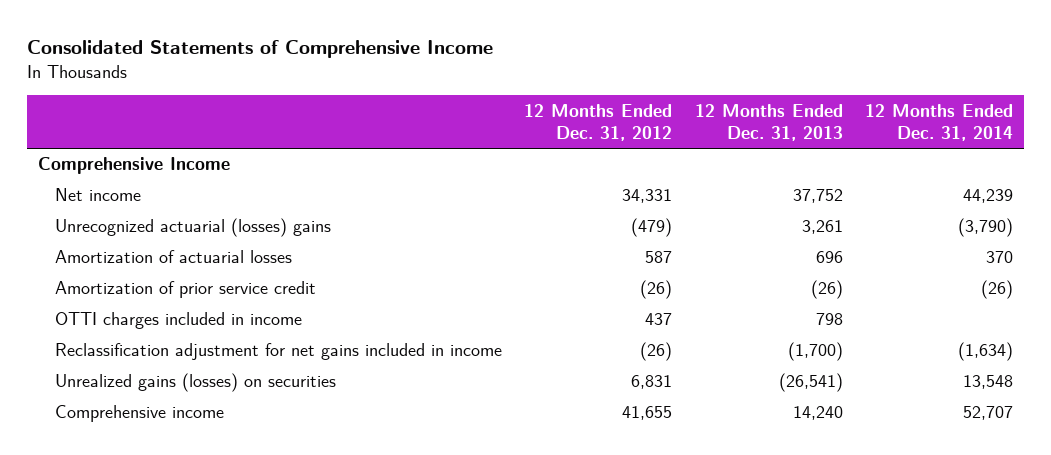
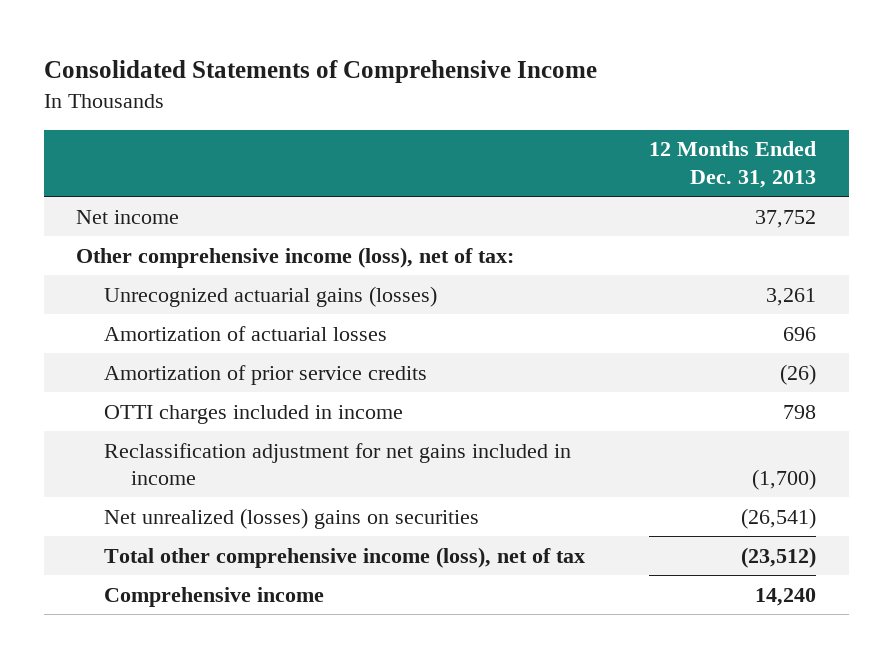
[524,103,673,142] 12 Months Ended Dec. 31, 2012 -> none
[865,103,1014,142] 12 Months Ended Dec. 31, 2014 -> none
[38,157,231,175] Comprehensive Income -> none
none -> [76,246,515,268] Other comprehensive income (loss), net of tax:
[54,218,331,238] Unrecognized actuarial (losses) gains -> [103,285,437,307] Unrecognized actuarial gains (losses)
[54,281,316,299] Amortization of prior service credit -> [103,364,427,385] Amortization of prior service credits
[54,373,336,393] Unrealized gains (losses) on securities -> [103,507,479,529] Net unrealized (losses) gains on securities
none -> [103,546,585,568] Total other comprehensive income (loss), net of tax

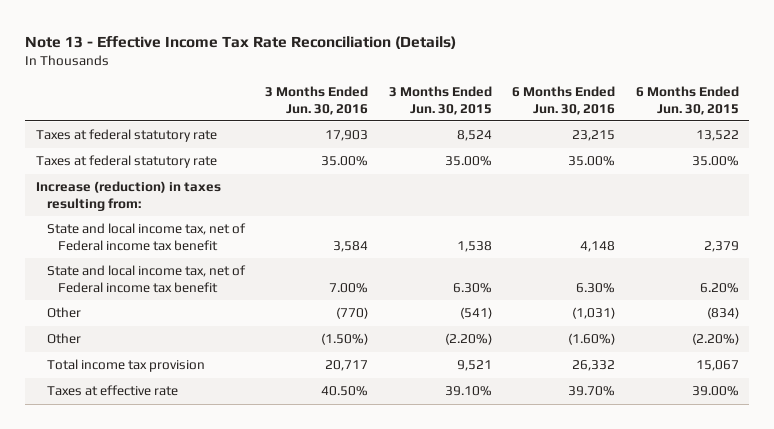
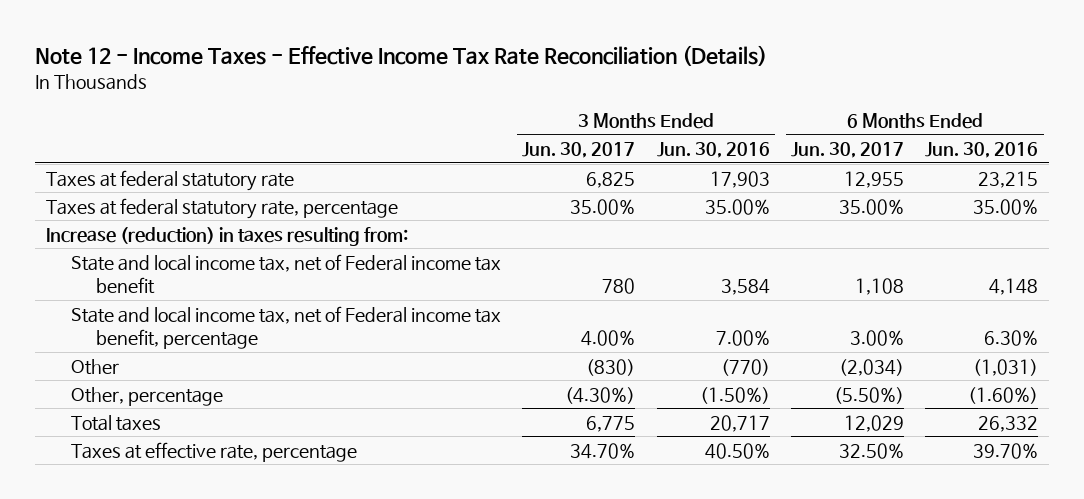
[25,35,457,49] Note 13 - Effective Income Tax Rate Reconciliation (Details) -> [35,45,768,67] Note 12 - Income Taxes - Effective Income Tax Rate Reconciliation (Details)
[388,86,492,115] 3 Months Ended Jun. 30, 2015 -> none
[635,86,739,115] 6 Months Ended Jun. 30, 2015 -> none
none -> [522,142,636,159] Jun. 30, 2017
none -> [791,142,905,159] Jun. 30, 2017
[35,155,217,169] Taxes at federal statutory rate -> [45,197,398,219] Taxes at federal statutory rate, percentage
[46,265,246,293] State and local income tax, net of Federal income tax benefit -> [71,305,502,350] State and local income tax, net of Federal income tax benefit, percentage
[46,333,81,345] Other -> [71,386,224,406] Other, percentage
[46,359,205,373] Total income tax provision -> [71,414,162,431] Total taxes
[46,385,178,397] Taxes at effective rate -> [71,441,358,462] Taxes at effective rate, percentage

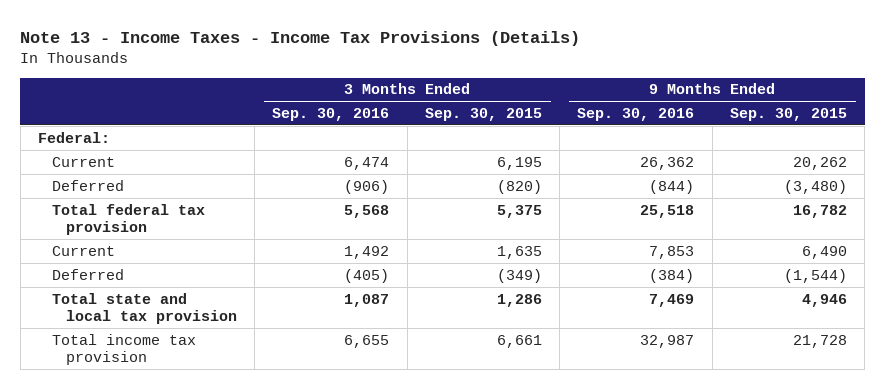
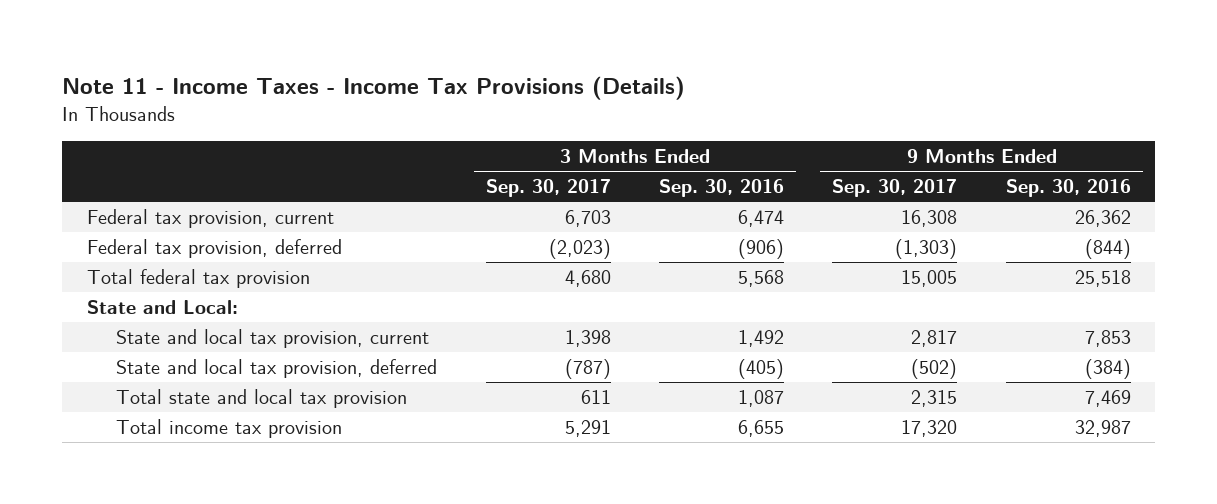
[20,30,581,46] Note 13 - Income Taxes - Income Tax Provisions (Details) -> [62,75,686,100] Note 11 - Income Taxes - Income Tax Provisions (Details)
[424,107,542,121] Sep. 30, 2015 -> none
[729,107,847,121] Sep. 30, 2015 -> none
none -> [485,179,611,198] Sep. 30, 2017
none -> [832,179,958,198] Sep. 30, 2017
[37,131,110,143] Federal: -> none
[51,156,115,167] Current -> [86,209,334,229] Federal tax provision, current
[51,179,124,191] Deferred -> [86,239,342,259] Federal tax provision, deferred
none -> [86,300,238,315] State and Local:
[51,245,115,256] Current -> [116,329,430,349] State and local tax provision, current
[51,268,124,280] Deferred -> [116,359,438,379] State and local tax provision, deferred

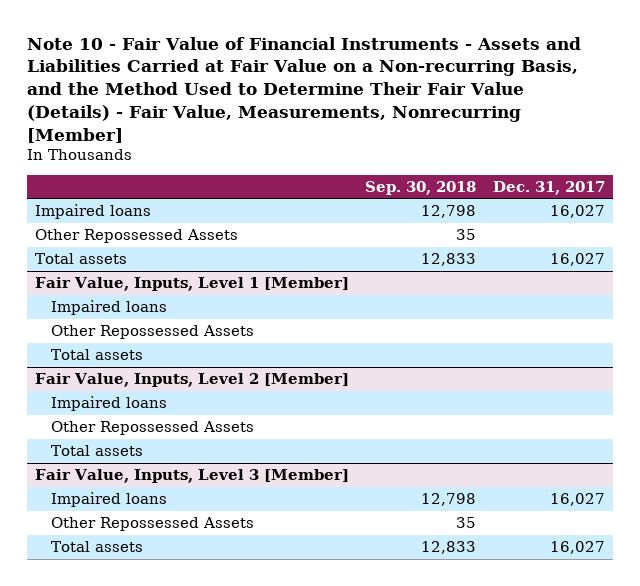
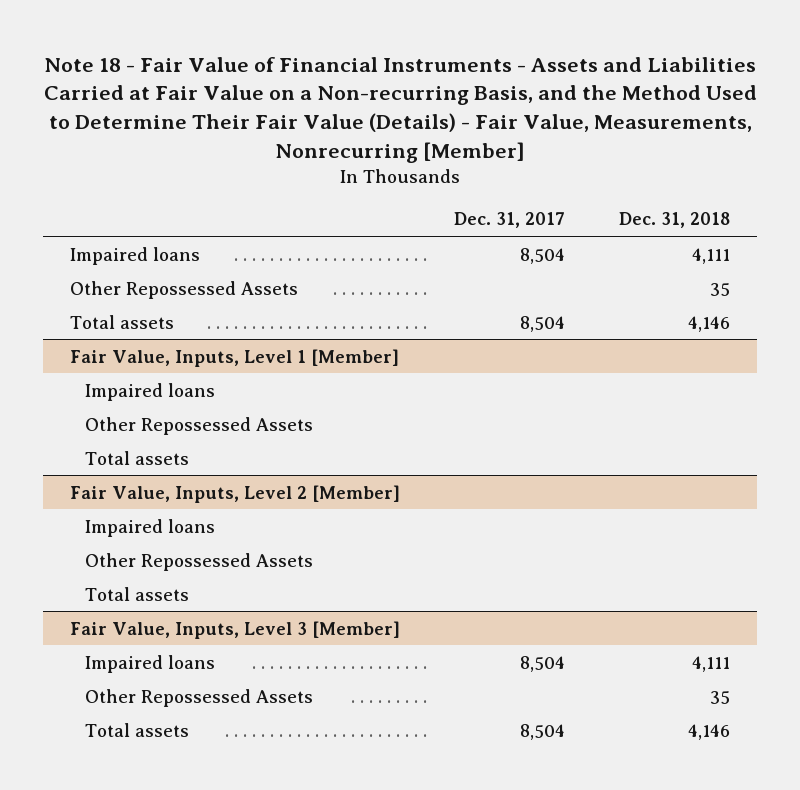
[27,36,582,143] Note 10 - Fair Value of Financial Instruments - Assets and Liabilities Carried at Fair Value on a Non-recurring Basis, and the Method Used to Determine Their Fair Value (Details) - Fair Value, Measurements, Nonrecurring [Member] -> [43,56,757,163] Note 18 - Fair Value of Financial Instruments - Assets and Liabilities Carried at Fair Value on a Non-recurring Basis, and the Method Used to Determine Their Fair Value (Details) - Fair Value, Measurements, Nonrecurring [Member]
[365,181,477,196] Sep. 30, 2018 -> none
none -> [618,212,730,229] Dec. 31, 2018
[549,205,605,219] 16,027 -> [519,247,565,264] 8,504
[549,253,605,267] 16,027 -> [519,315,565,332] 8,504
[549,493,605,507] 16,027 -> [519,655,565,672] 8,504
[549,541,605,555] 16,027 -> [519,723,565,740] 8,504

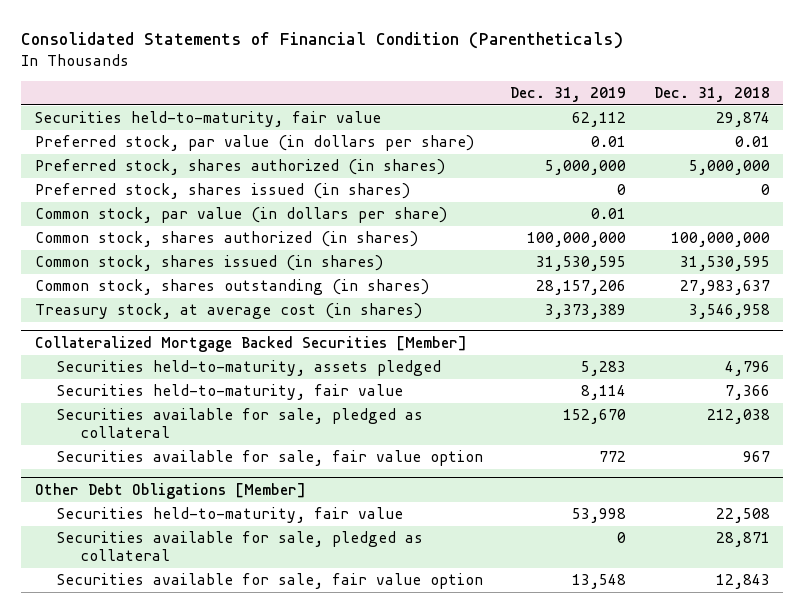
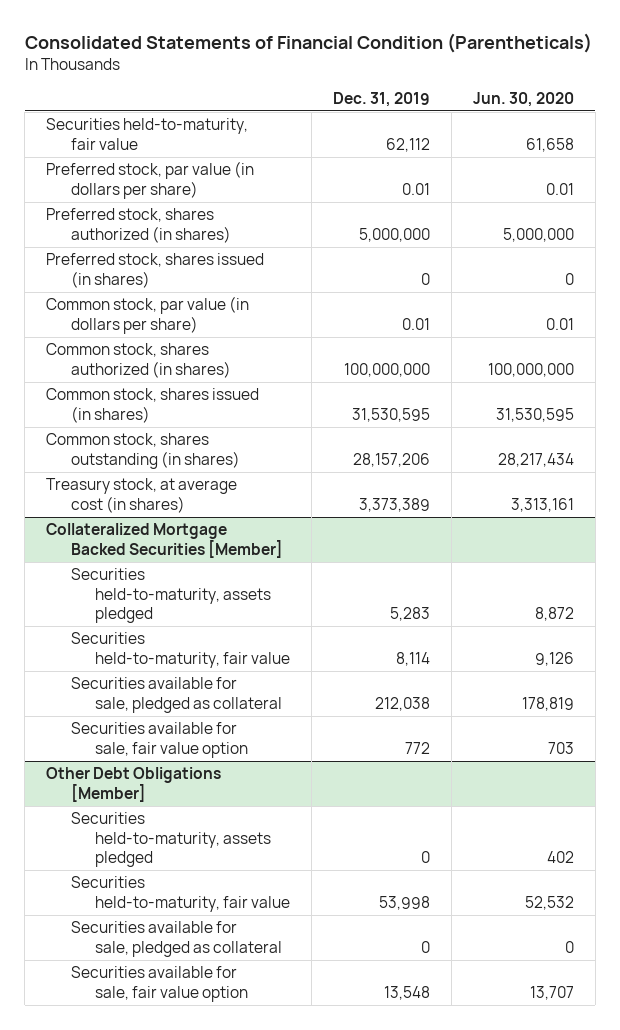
[653,87,770,103] Dec. 31, 2018 -> none
none -> [472,91,574,107] Jun. 30, 2020
[563,409,627,425] 152,670 -> [375,696,431,711] 212,038
none -> [70,812,272,868] Securities held-to-maturity, assets pledged

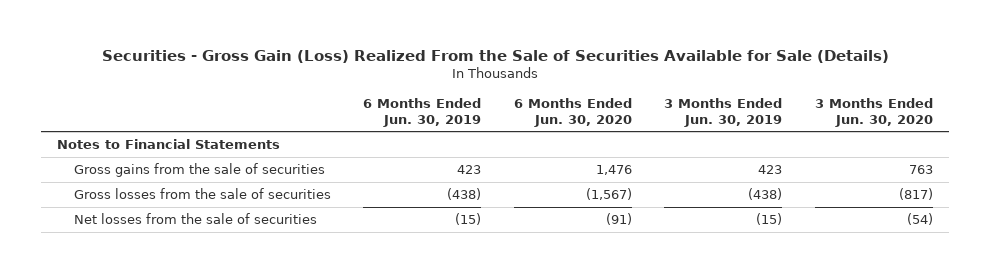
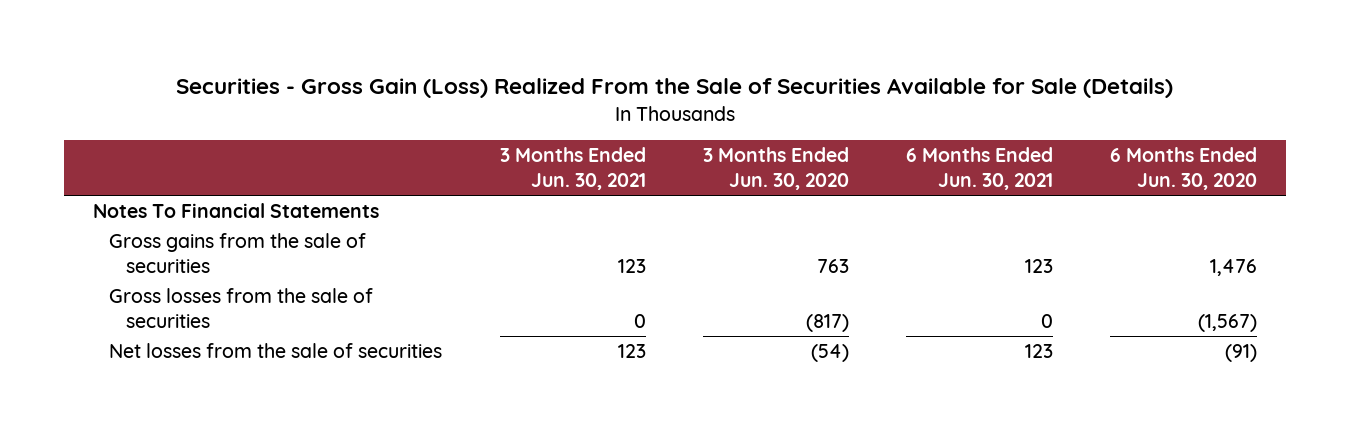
[363,98,482,127] 6 Months Ended Jun. 30, 2019 -> none
[664,98,783,127] 3 Months Ended Jun. 30, 2019 -> none
none -> [499,147,646,190] 3 Months Ended Jun. 30, 2021
none -> [906,147,1054,190] 6 Months Ended Jun. 30, 2021
[57,139,281,150] Notes to Financial Statements -> [92,203,379,219] Notes To Financial Statements

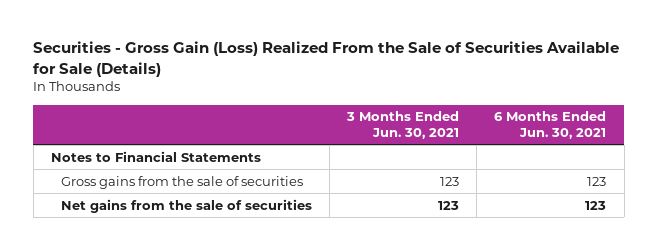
[702,147,849,190] 3 Months Ended Jun. 30, 2020 -> none
[1110,147,1258,190] 6 Months Ended Jun. 30, 2020 -> none
[92,203,379,219] Notes To Financial Statements -> [50,150,261,162] Notes to Financial Statements
[109,288,374,328] Gross losses from the sale of securities -> none
[109,343,443,359] Net losses from the sale of securities -> [60,198,312,213] Net gains from the sale of securities

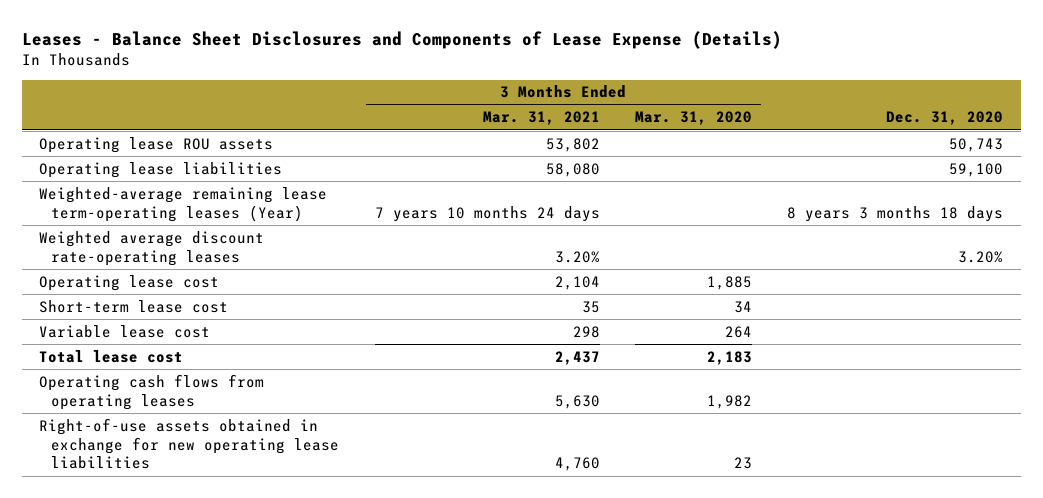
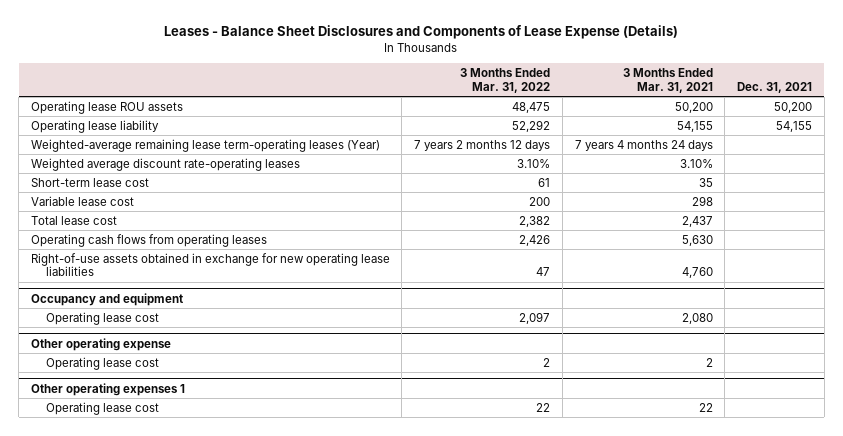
[635,111,753,126] Mar. 31, 2020 -> none
[886,111,1004,126] Dec. 31, 2020 -> none
none -> [460,67,551,93] 3 Months Ended Mar. 31, 2022
none -> [736,81,812,93] Dec. 31, 2021
[39,274,220,291] Operating lease cost -> none
[545,137,600,152] 53,802 -> [674,101,713,113] 50,200
[39,161,283,178] Operating lease liabilities -> [30,119,159,133] Operating lease liability
[545,162,600,177] 58,080 -> [676,120,713,132] 54,155
[374,205,600,222] 7 years 10 months 24 days -> [574,139,713,151] 7 years 4 months 24 days
[554,250,600,263] 3.20% -> [679,158,713,168] 3.10%
none -> [30,292,183,306] Occupancy and equipment
none -> [46,311,160,325] Operating lease cost
none -> [30,337,171,351] Other operating expense
none -> [46,356,160,370] Operating lease cost
none -> [30,382,185,396] Other operating expenses 1
none -> [46,401,160,415] Operating lease cost

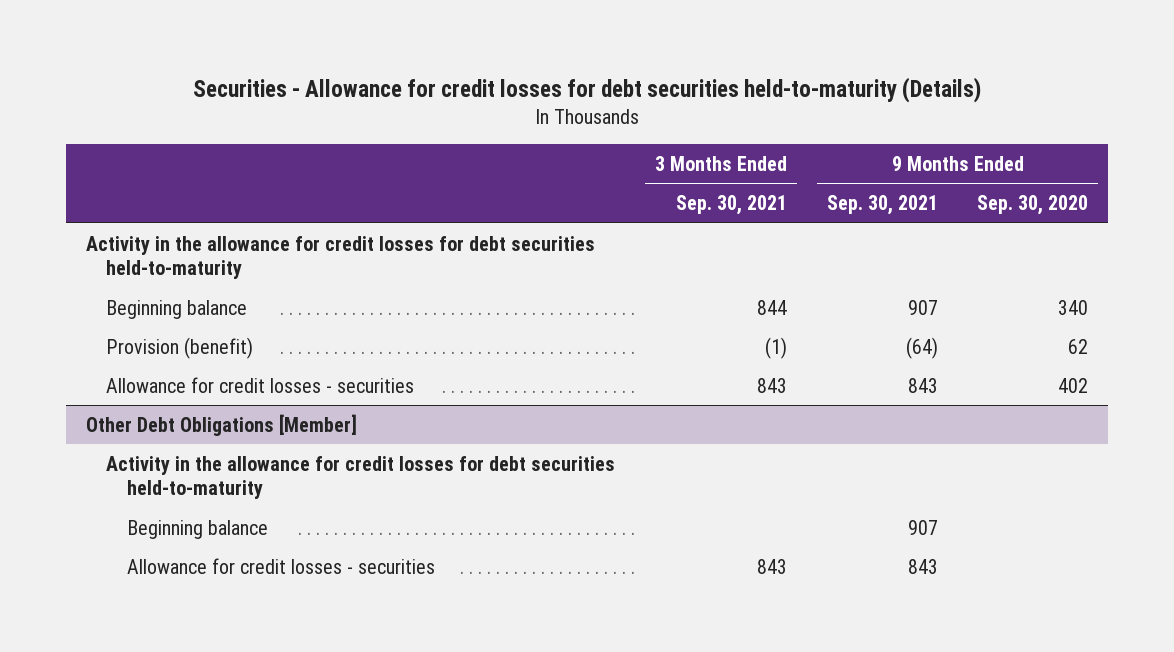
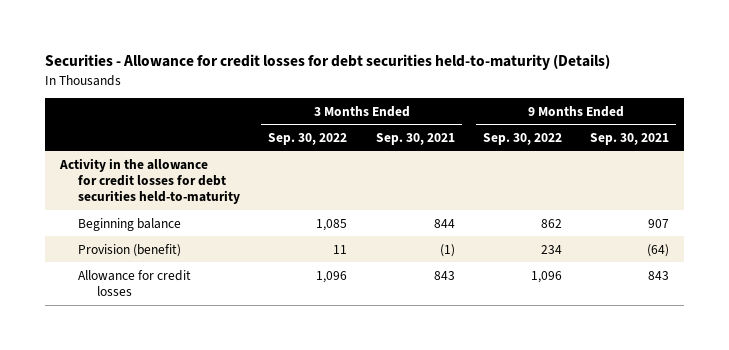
[977,195,1089,216] Sep. 30, 2020 -> none
none -> [268,132,348,145] Sep. 30, 2022
none -> [483,132,563,145] Sep. 30, 2022
[85,413,357,436] Other Debt Obligations [Member] -> none
[106,455,616,500] Activity in the allowance for credit losses for debt securities held-to-maturity -> none
[126,519,268,539] Beginning balance -> none
[126,557,435,574] Allowance for credit losses - securities -> none
[106,376,415,393] Allowance for credit losses - securities -> [78,269,192,296] Allowance for credit losses

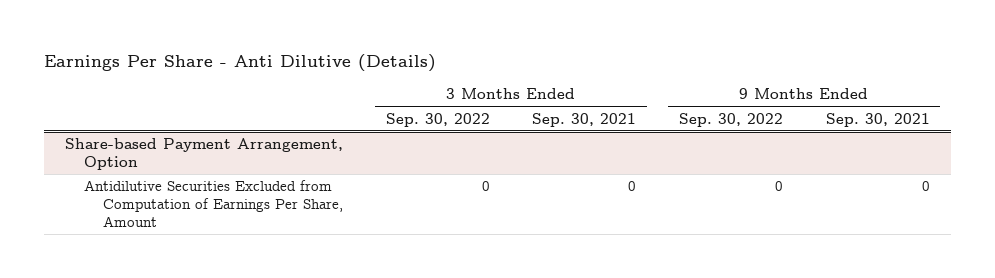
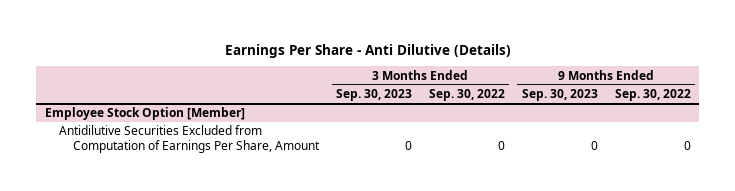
[532,112,637,127] Sep. 30, 2021 -> none
[825,112,930,127] Sep. 30, 2021 -> none
none -> [336,89,413,102] Sep. 30, 2023
none -> [521,89,598,102] Sep. 30, 2023
[65,138,344,171] Share-based Payment Arrangement, Option -> [44,107,245,121] Employee Stock Option [Member]

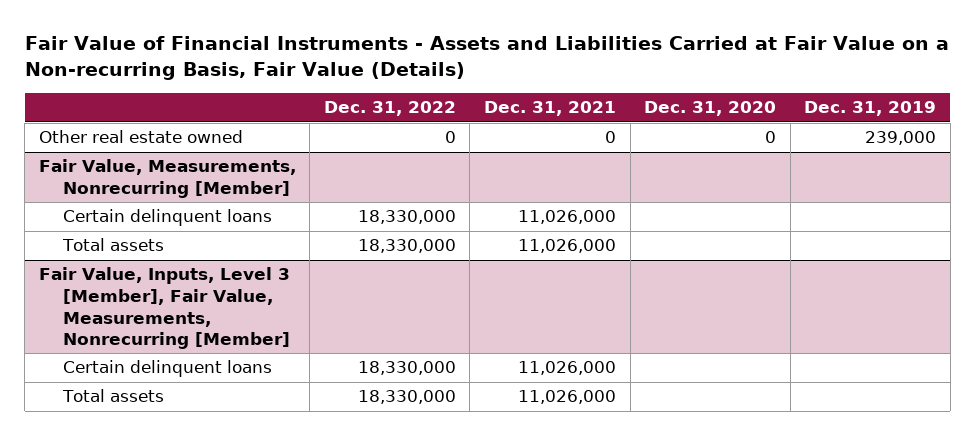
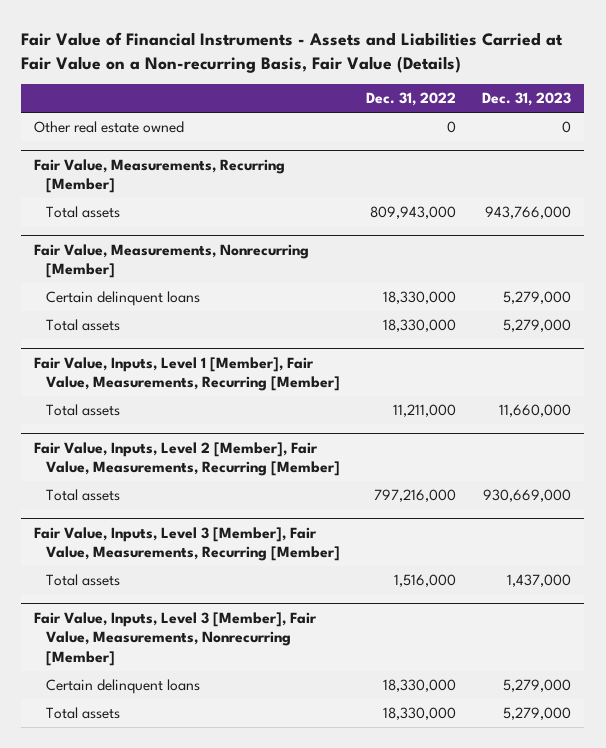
[484,101,617,117] Dec. 31, 2021 -> none
[644,101,777,117] Dec. 31, 2020 -> none
[804,101,937,117] Dec. 31, 2019 -> none
none -> [482,92,572,107] Dec. 31, 2023
none -> [34,158,286,194] Fair Value, Measurements, Recurring [Member]
none -> [46,206,121,219] Total assets
none -> [34,356,341,392] Fair Value, Inputs, Level 1 [Member], Fair Value, Measurements, Recurring [Member]
none -> [46,404,121,417] Total assets
none -> [34,441,341,477] Fair Value, Inputs, Level 2 [Member], Fair Value, Measurements, Recurring [Member]
none -> [46,489,121,502] Total assets
none -> [34,526,341,562] Fair Value, Inputs, Level 3 [Member], Fair Value, Measurements, Recurring [Member]
none -> [46,574,121,587] Total assets

